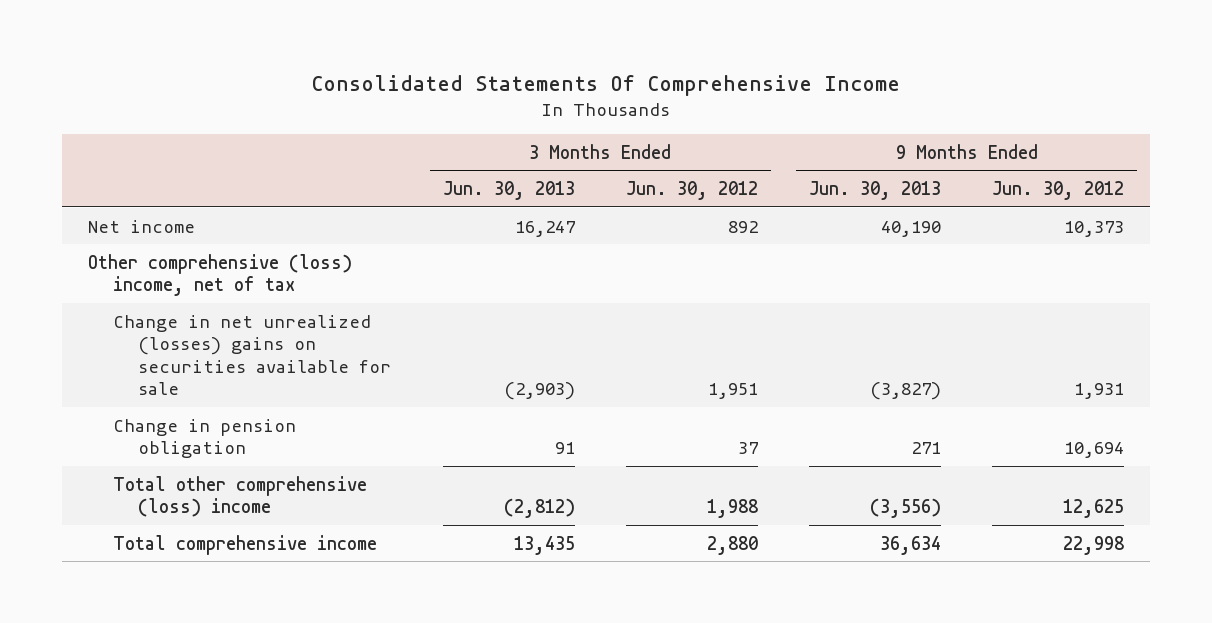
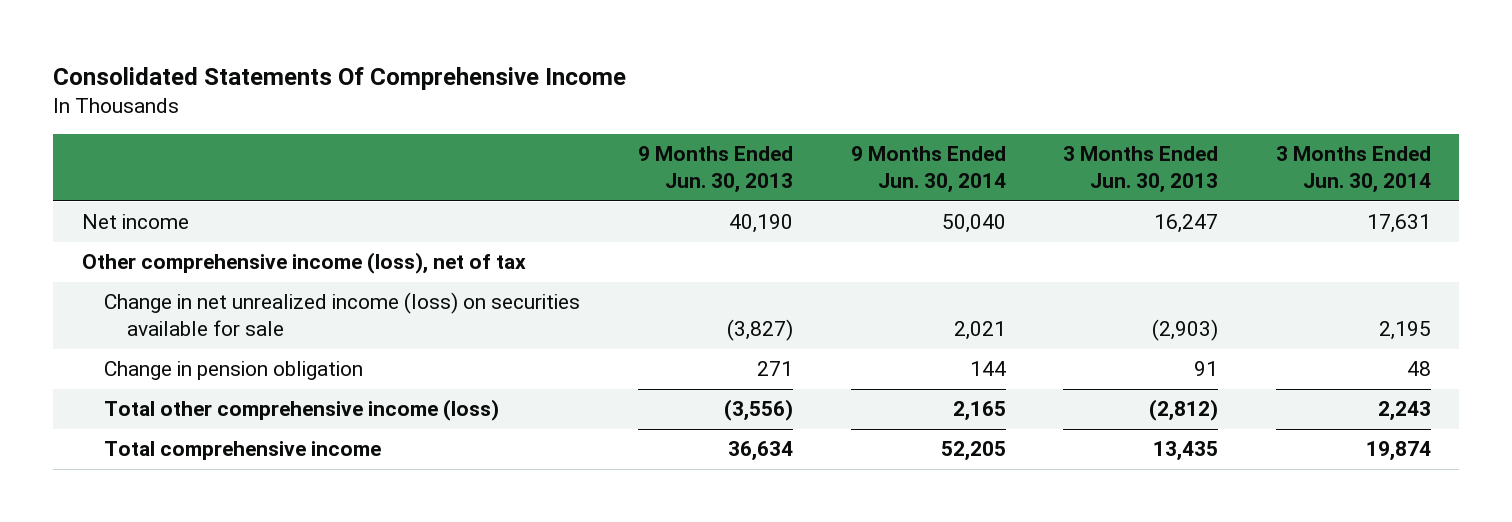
[625,181,758,201] Jun. 30, 2012 -> none
[992,181,1125,201] Jun. 30, 2012 -> none
none -> [850,146,1006,193] 9 Months Ended Jun. 30, 2014
none -> [1275,146,1431,193] 3 Months Ended Jun. 30, 2014
[87,253,352,297] Other comprehensive (loss) income, net of tax -> [81,252,526,275] Other comprehensive income (loss), net of tax
[112,314,392,396] Change in net unrealized (losses) gains on securities available for sale -> [104,292,581,336] Change in net unrealized income (loss) on securities available for sale
[112,475,367,518] Total other comprehensive (loss) income -> [104,399,500,422] Total other comprehensive income (loss)

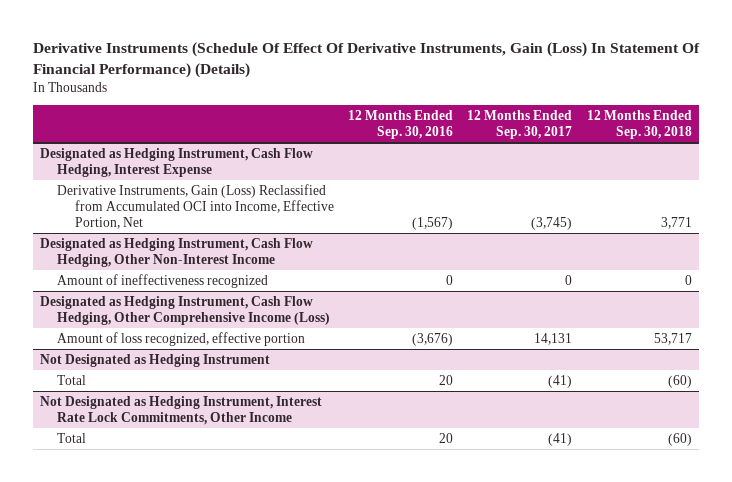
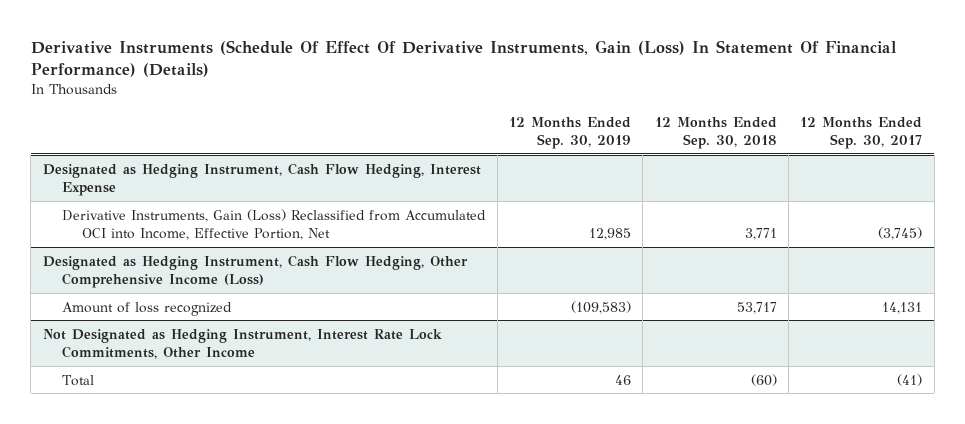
[347,109,453,140] 12 Months Ended Sep. 30, 2016 -> none
none -> [508,116,631,150] 12 Months Ended Sep. 30, 2019
[39,237,313,268] Designated as Hedging Instrument, Cash Flow Hedging, Other Non-Interest Income -> none
[57,273,269,288] Amount of ineffectiveness recognized -> none
[39,353,270,367] Not Designated as Hedging Instrument -> none
[57,374,87,385] Total -> none
[57,331,306,346] Amount of loss recognized, effective portion -> [62,301,233,316] Amount of loss recognized

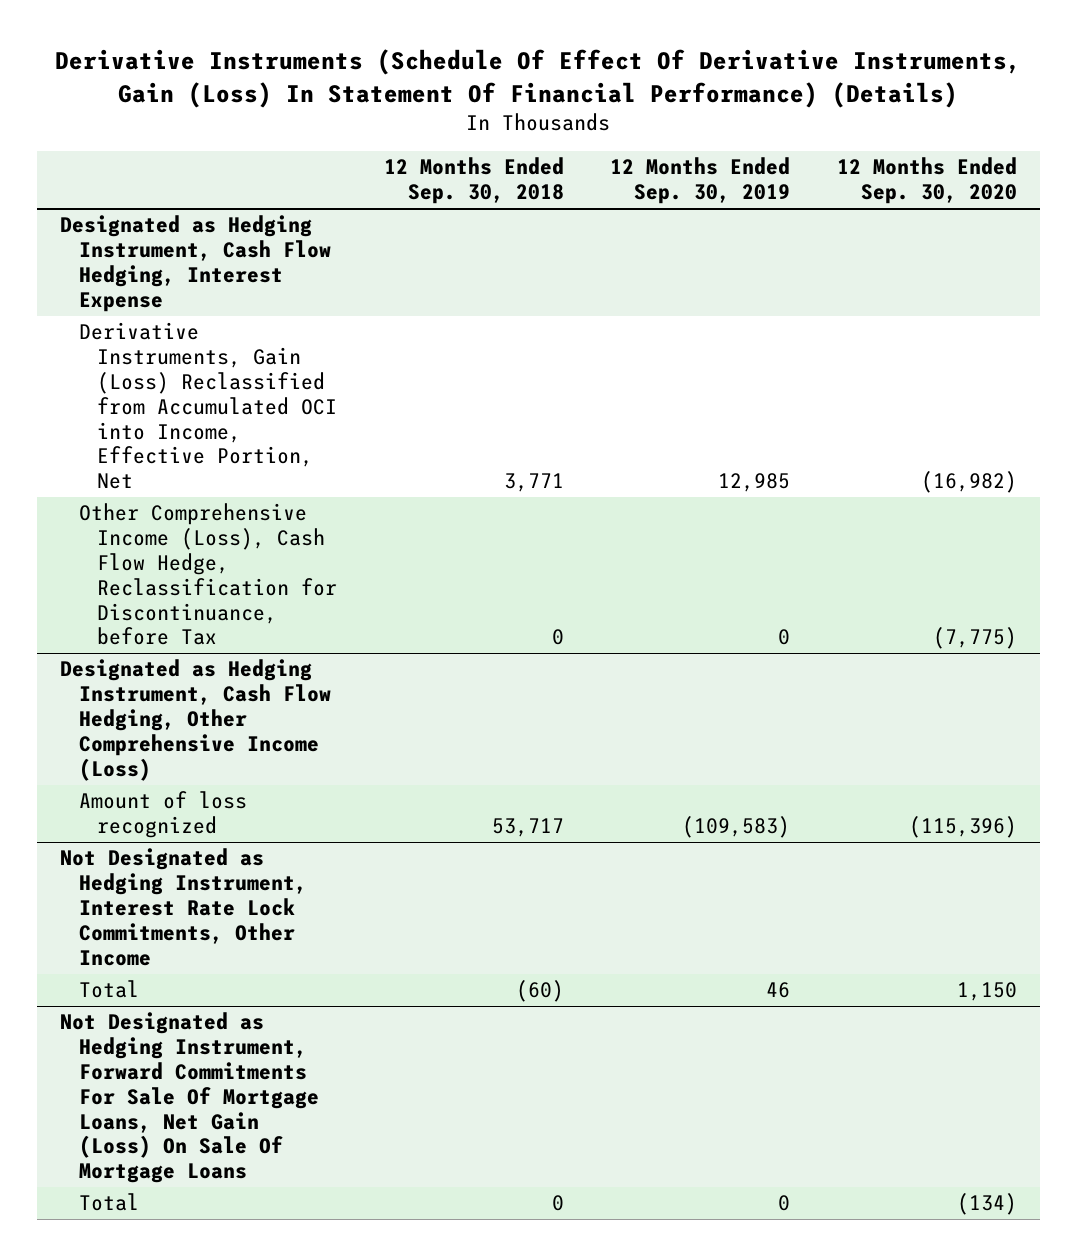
[800,116,923,150] 12 Months Ended Sep. 30, 2017 -> none
none -> [836,157,1017,205] 12 Months Ended Sep. 30, 2020
none -> [78,503,338,646] Other Comprehensive Income (Loss), Cash Flow Hedge, Reclassification for Discontinuance, before Tax
none -> [60,1012,319,1184] Not Designated as Hedging Instrument, Forward Commitments For Sale Of Mortgage Loans, Net Gain (Loss) On Sale Of Mortgage Loans
none -> [78,1193,139,1212] Total

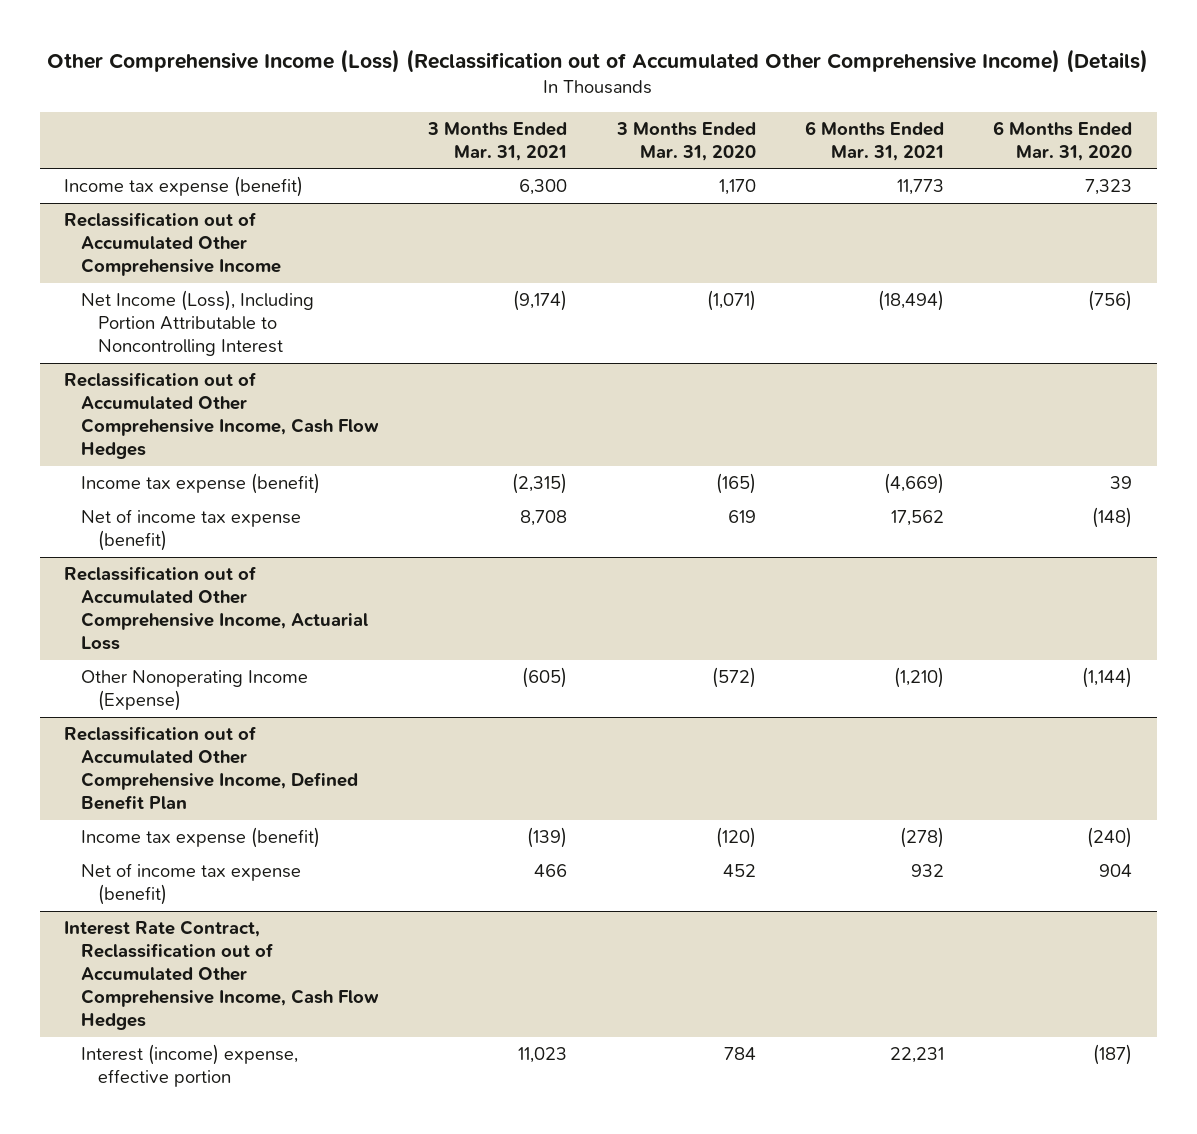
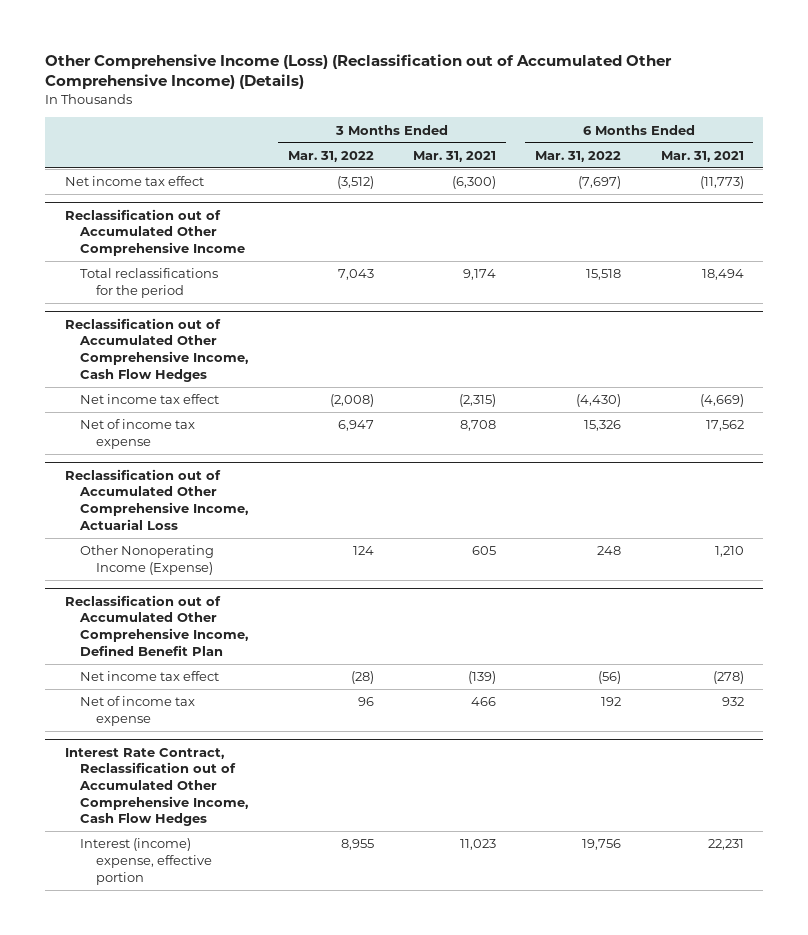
[615,121,756,161] 3 Months Ended Mar. 31, 2020 -> none
[993,120,1133,161] 6 Months Ended Mar. 31, 2020 -> none
none -> [287,150,374,162] Mar. 31, 2022
none -> [535,150,622,162] Mar. 31, 2022
[64,176,304,198] Income tax expense (benefit) -> [64,176,204,187] Net income tax effect
[519,179,568,196] 6,300 -> [451,176,496,190] (6,300)
[896,179,944,196] 11,773 -> [699,176,744,190] (11,773)
[81,290,315,357] Net Income (Loss), Including Portion Attributable to Noncontrolling Interest -> none
none -> [80,268,219,298] Total reclassifications for the period
[81,473,321,495] Income tax expense (benefit) -> [80,394,220,405] Net income tax effect
[81,509,302,552] Net of income tax expense (benefit) -> [80,419,196,449] Net of income tax expense
[522,667,568,689] (605) -> [471,546,496,556] 605
[893,667,944,689] (1,210) -> [714,546,744,558] 1,210
[81,827,321,849] Income tax expense (benefit) -> [80,671,220,682] Net income tax effect
[81,863,302,906] Net of income tax expense (benefit) -> [80,696,196,726] Net of income tax expense

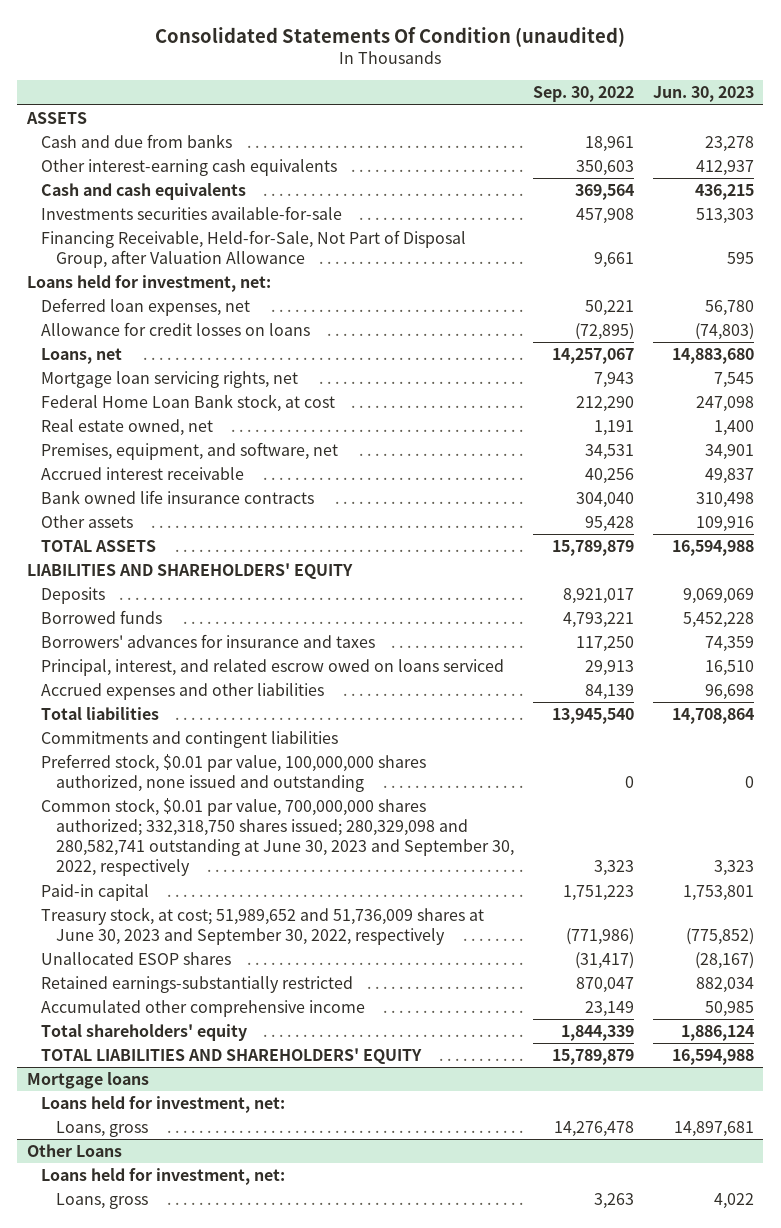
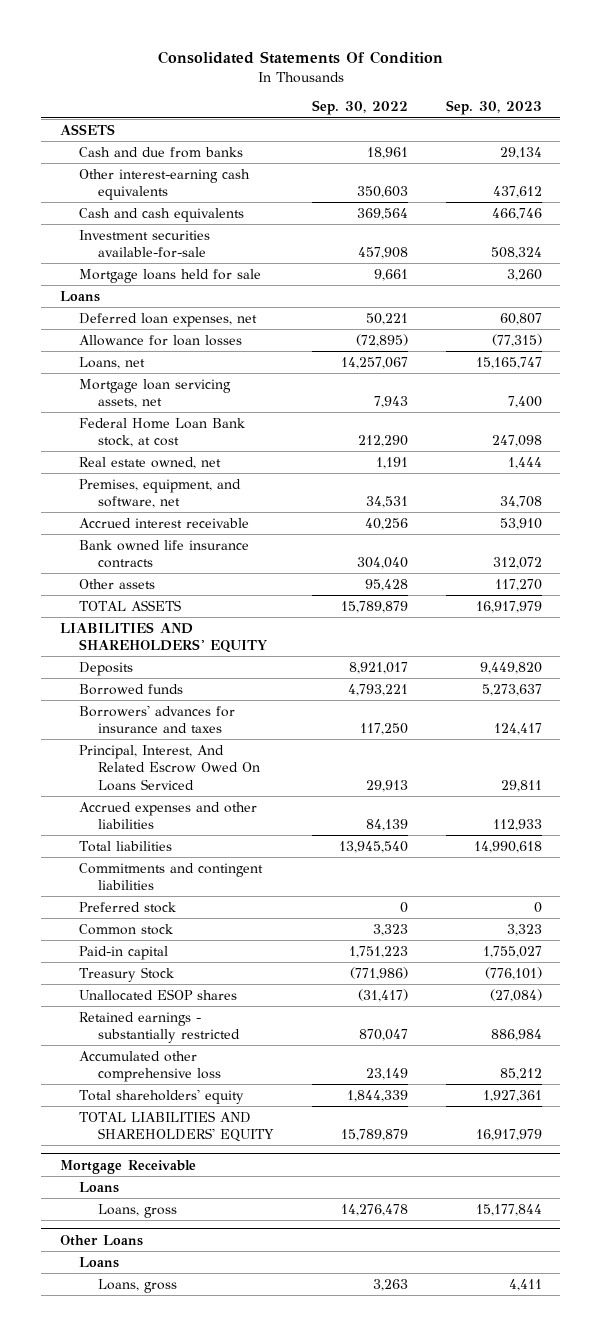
[155,26,626,47] Consolidated Statements Of Condition (unaudited) -> [157,51,443,65] Consolidated Statements Of Condition
[652,86,754,103] Jun. 30, 2023 -> none
none -> [445,100,542,116] Sep. 30, 2023
[41,205,343,220] Investments securities available-for-sale -> [79,229,211,259] Investment securities available-for-sale
[41,229,467,269] Financing Receivable, Held-for-Sale, Not Part of Disposal Group, after Valuation Allowance -> [79,268,262,283] Mortgage loans held for sale
[27,274,272,292] Loans held for investment, net: -> [60,290,101,302] Loans
[41,321,311,336] Allowance for credit losses on loans -> [79,334,243,346] Allowance for loan losses
[41,370,299,388] Mortgage loan servicing rights, net -> [79,378,232,409] Mortgage loan servicing assets, net
[41,658,505,676] Principal, interest, and related escrow owed on loans serviced -> [79,744,261,791] Principal, Interest, And Related Escrow Owed On Loans Serviced
[41,753,427,793] Preferred stock, $0.01 par value, 100,000,000 shares authorized, none issued and outstanding -> [79,901,177,913] Preferred stock
[41,797,514,877] Common stock, $0.01 par value, 700,000,000 shares authorized; 332,318,750 shares issued; 280,329,098 and 280,582,741 outstanding at June 30, 2023 and September 30, 2022, respectively -> [79,923,174,935] Common stock
[41,906,485,946] Treasury stock, at cost; 51,989,652 and 51,736,009 shares at June 30, 2023 and September 30, 2022, respectively -> [79,966,175,982] Treasury Stock
[41,975,354,993] Retained earnings-substantially restricted -> [79,1011,241,1044] Retained earnings - substantially restricted
[41,999,366,1017] Accumulated other comprehensive income -> [79,1050,222,1083] Accumulated other comprehensive loss
[27,1071,150,1089] Mortgage loans -> [60,1159,197,1174] Mortgage Receivable
[41,1095,286,1113] Loans held for investment, net: -> [79,1181,120,1193] Loans
[41,1167,286,1185] Loans held for investment, net: -> [79,1256,120,1268] Loans

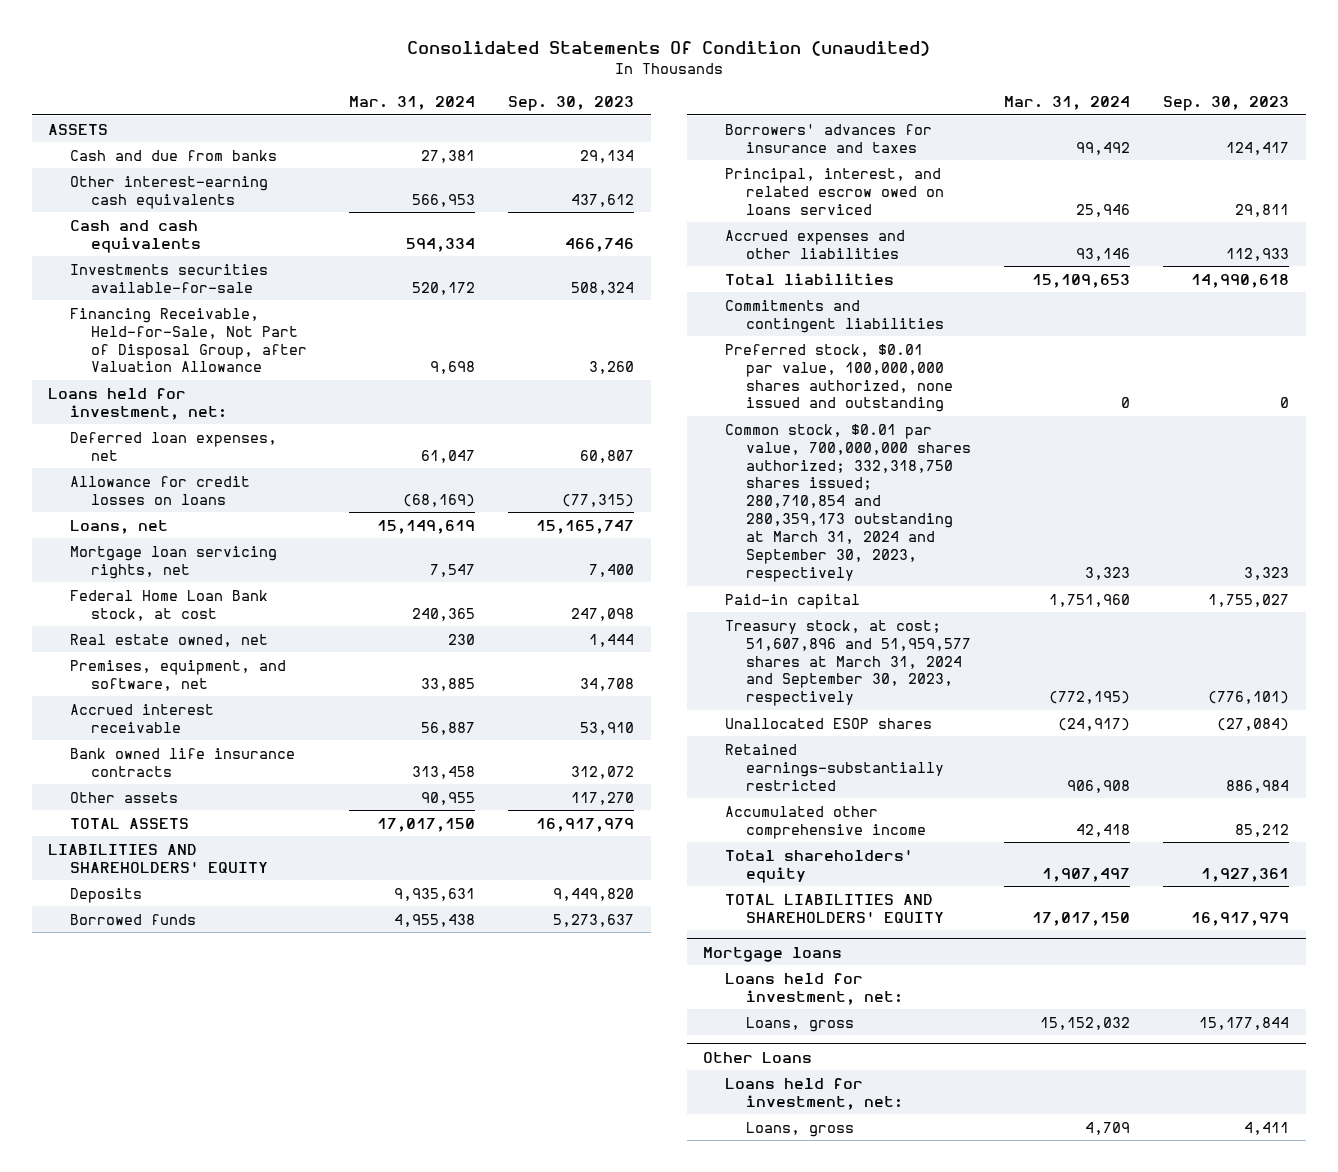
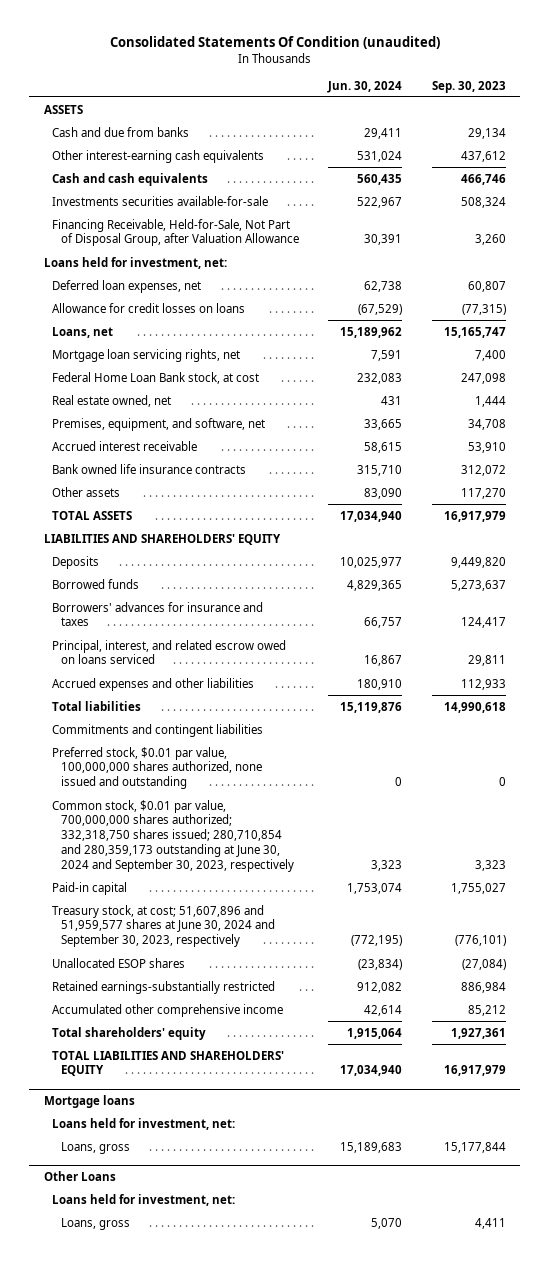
[349,95,476,110] Mar. 31, 2024 -> none
none -> [327,80,403,93] Jun. 30, 2024
[724,423,971,582] Common stock, $0.01 par value, 700,000,000 shares authorized; 332,318,750 shares issued; 280,710,854 and 280,359,173 outstanding at March 31, 2024 and September 30, 2023, respectively -> [52,799,294,872] Common stock, $0.01 par value, 700,000,000 shares authorized; 332,318,750 shares issued; 280,710,854 and 280,359,173 outstanding at June 30, 2024 and September 30, 2023, respectively
[724,619,971,707] Treasury stock, at cost; 51,607,896 and 51,959,577 shares at March 31, 2024 and September 30, 2023, respectively -> [52,904,275,948] Treasury stock, at cost; 51,607,896 and 51,959,577 shares at June 30, 2024 and September 30, 2023, respectively

